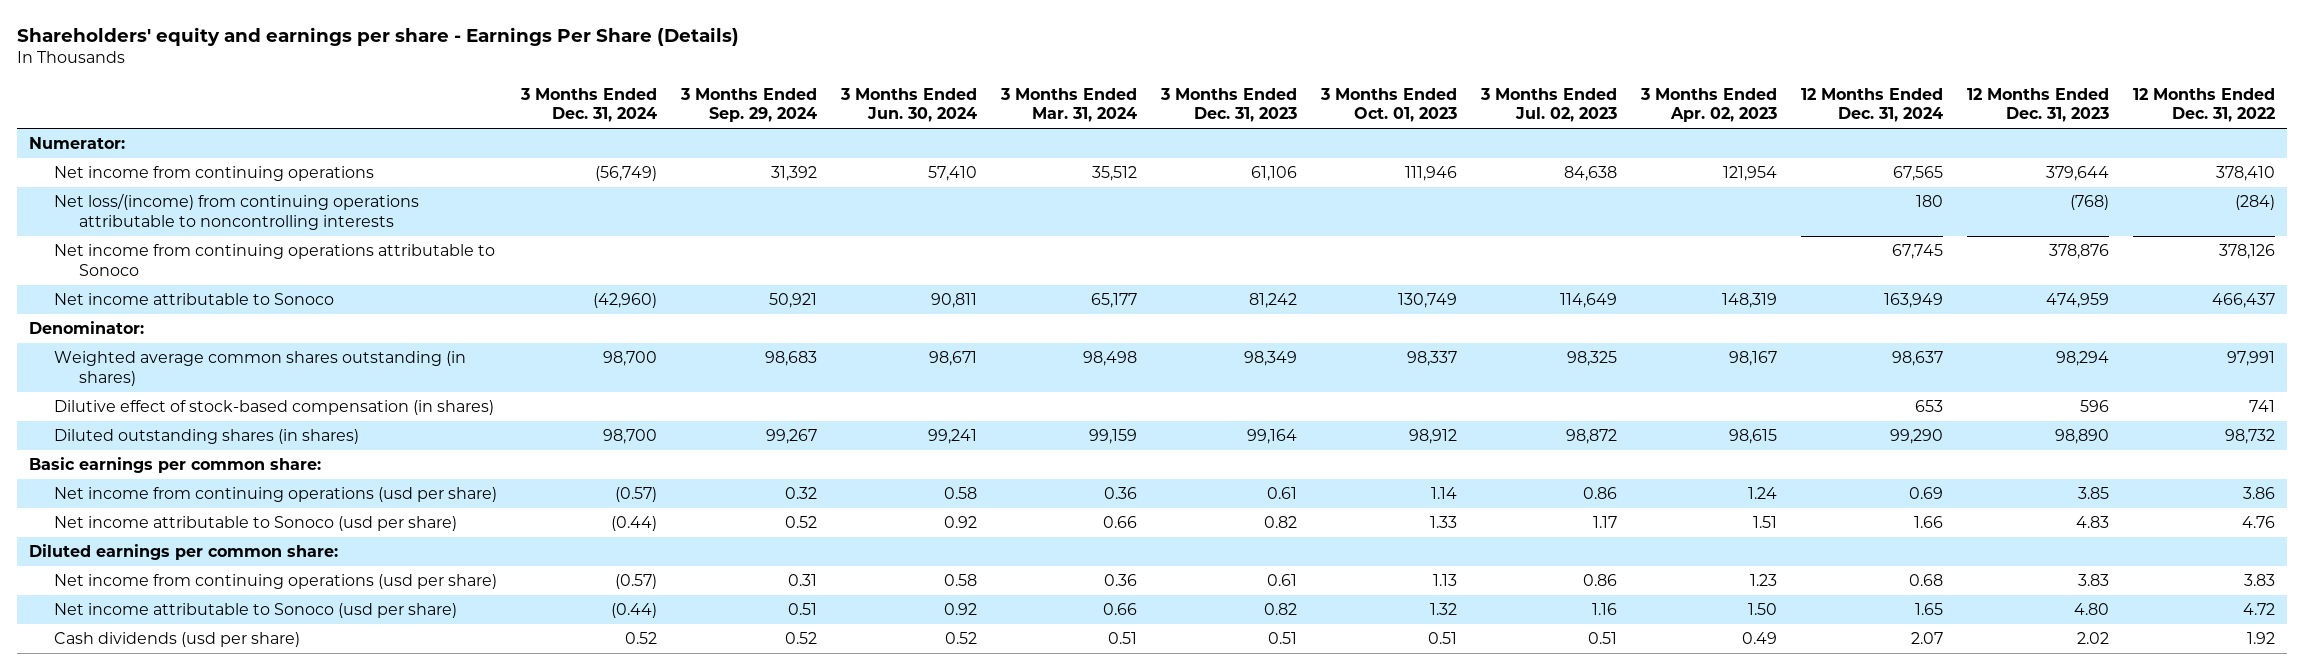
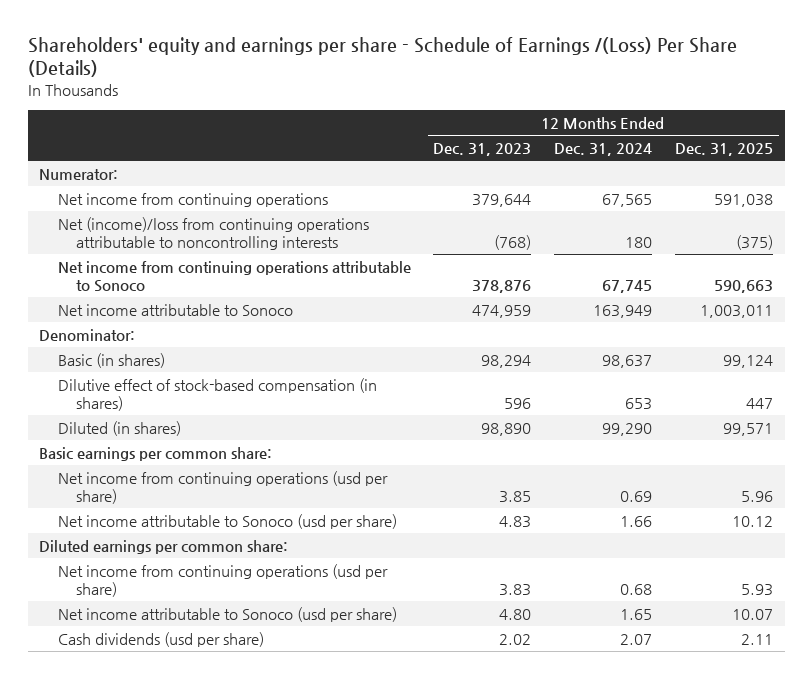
[16,26,739,46] Shareholders' equity and earnings per share - Earnings Per Share (Details) -> [27,37,737,78] Shareholders' equity and earnings per share - Schedule of Earnings /(Loss) Per Share (Details)
[519,87,657,123] 3 Months Ended Dec. 31, 2024 -> none
[679,87,817,123] 3 Months Ended Sep. 29, 2024 -> none
[840,87,978,123] 3 Months Ended Jun. 30, 2024 -> none
[1000,87,1138,123] 3 Months Ended Mar. 31, 2024 -> none
[1160,87,1298,123] 3 Months Ended Dec. 31, 2023 -> none
[1320,87,1458,123] 3 Months Ended Oct. 01, 2023 -> none
[1480,87,1618,123] 3 Months Ended Jul. 02, 2023 -> none
[1640,87,1778,123] 3 Months Ended Apr. 02, 2023 -> none
[2133,87,2276,123] 12 Months Ended Dec. 31, 2022 -> none
none -> [675,143,774,157] Dec. 31, 2025
[53,193,419,231] Net loss/(income) from continuing operations attributable to noncontrolling interests -> [57,216,369,250] Net (income)/loss from continuing operations attributable to noncontrolling interests
[53,351,466,387] Weighted average common shares outstanding (in shares) -> [57,352,165,368] Basic (in shares)
[53,429,359,445] Diluted outstanding shares (in shares) -> [57,420,181,436] Diluted (in shares)

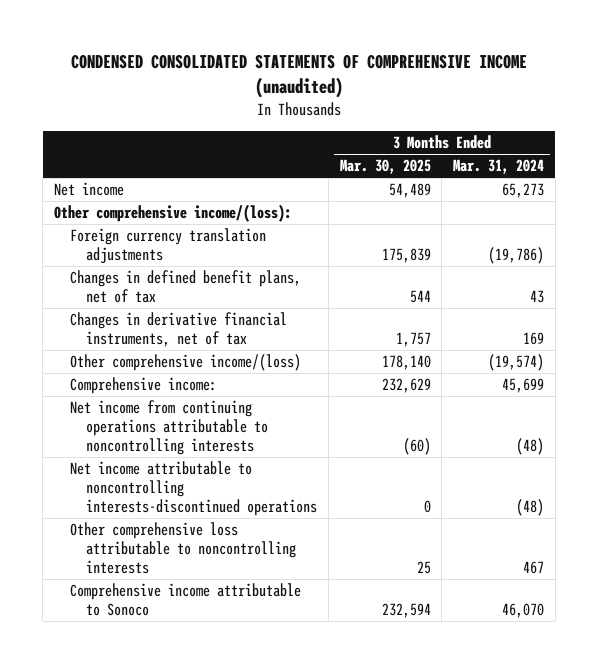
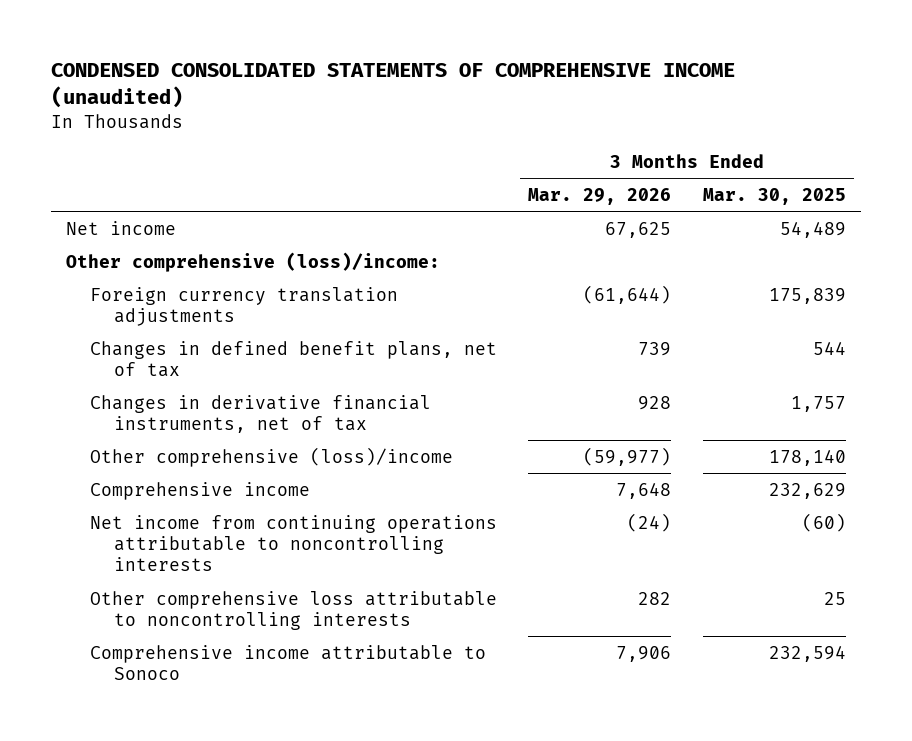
[453,159,545,175] Mar. 31, 2024 -> none
none -> [528,187,672,205] Mar. 29, 2026
[54,204,293,223] Other comprehensive income/(loss): -> [66,251,441,272] Other comprehensive (loss)/income:
[70,354,302,372] Other comprehensive income/(loss) -> [89,446,453,467] Other comprehensive (loss)/income
[70,377,218,395] Comprehensive income: -> [89,481,310,500] Comprehensive income
[70,461,318,516] Net income attributable to noncontrolling interests-discontinued operations -> none

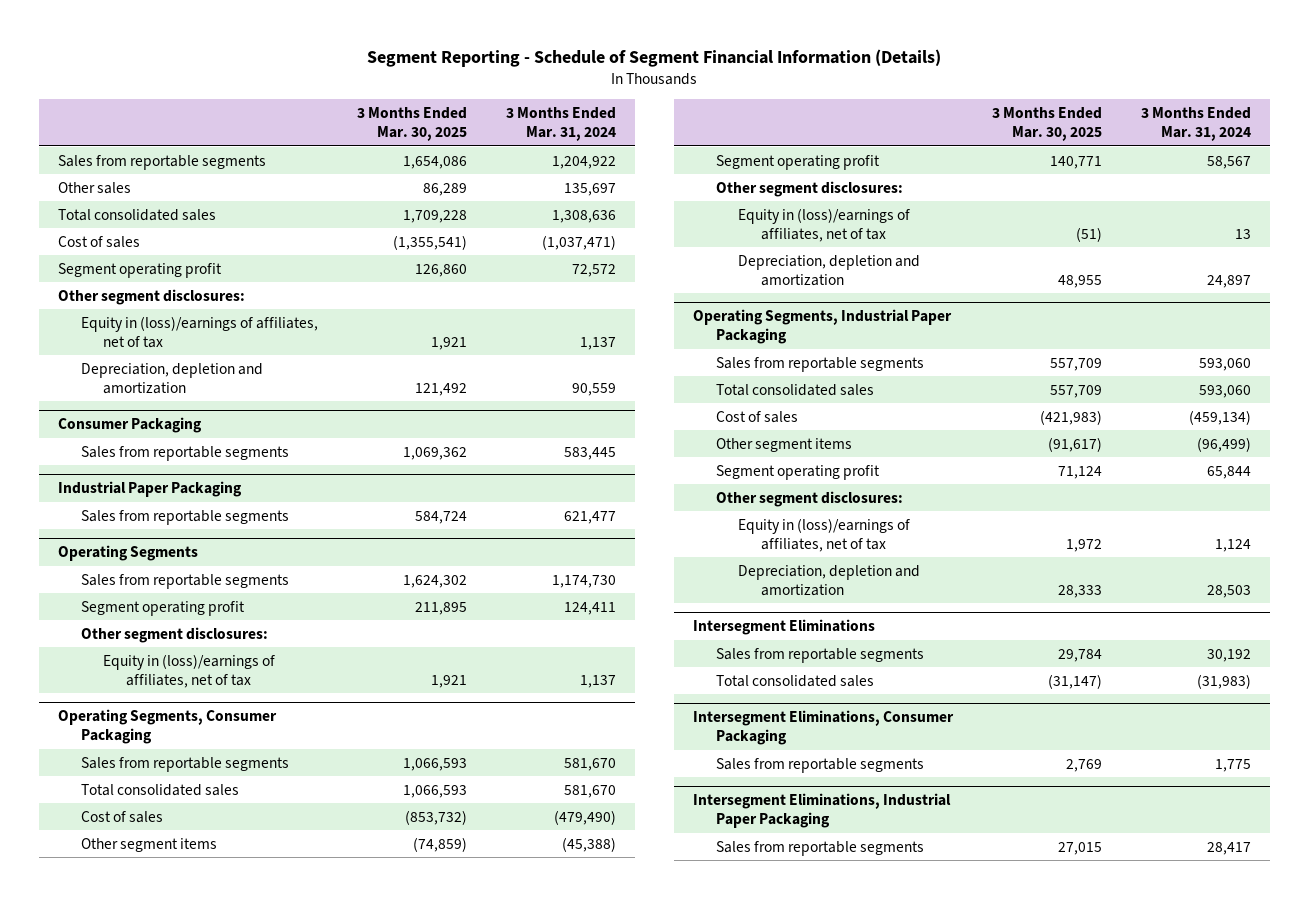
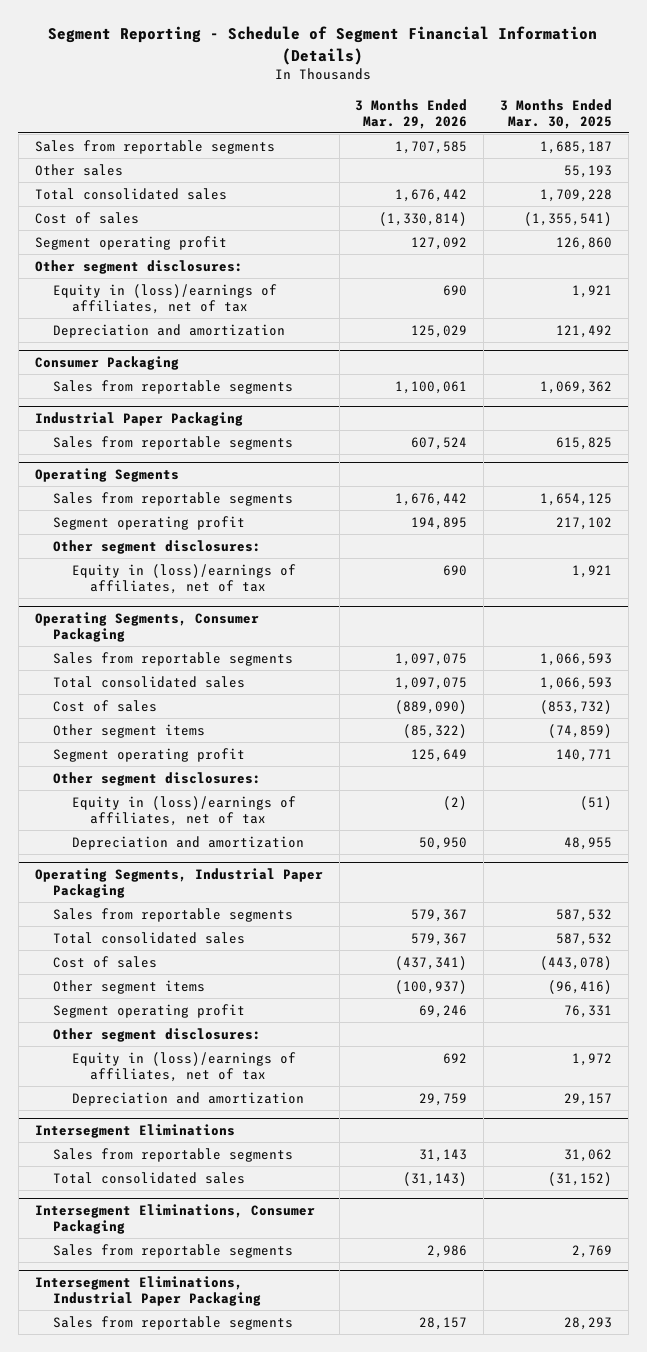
[505,107,616,141] 3 Months Ended Mar. 31, 2024 -> none
none -> [355,98,468,129] 3 Months Ended Mar. 29, 2026
[403,155,468,169] 1,654,086 -> [540,140,613,154] 1,685,187
[423,182,468,196] 86,289 -> [564,164,613,178] 55,193
[80,362,263,394] Depreciation, depletion and amortization -> [53,323,286,338] Depreciation and amortization
[415,510,468,524] 584,724 -> [556,436,613,450] 615,825
[403,574,468,588] 1,624,302 -> [540,492,613,506] 1,654,125
[415,601,468,615] 211,895 -> [556,516,613,530] 217,102
[738,254,921,286] Depreciation, depletion and amortization -> [71,835,304,850] Depreciation and amortization
[1049,357,1102,371] 557,709 -> [556,908,613,922] 587,532
[1049,384,1102,398] 557,709 -> [556,932,613,946] 587,532
[1039,409,1102,425] (421,983) -> [540,955,613,970] (443,078)
[1047,436,1102,452] (91,617) -> [548,979,613,994] (96,416)
[1057,465,1102,479] 71,124 -> [564,1004,613,1018] 76,331
[738,564,921,596] Depreciation, depletion and amortization -> [71,1091,304,1106] Depreciation and amortization
[1057,584,1102,598] 28,333 -> [564,1092,613,1106] 29,157
[1057,648,1102,662] 29,784 -> [564,1148,613,1162] 31,062
[1047,673,1102,689] (31,147) -> [548,1171,613,1186] (31,152)
[1057,841,1102,855] 27,015 -> [564,1316,613,1330] 28,293

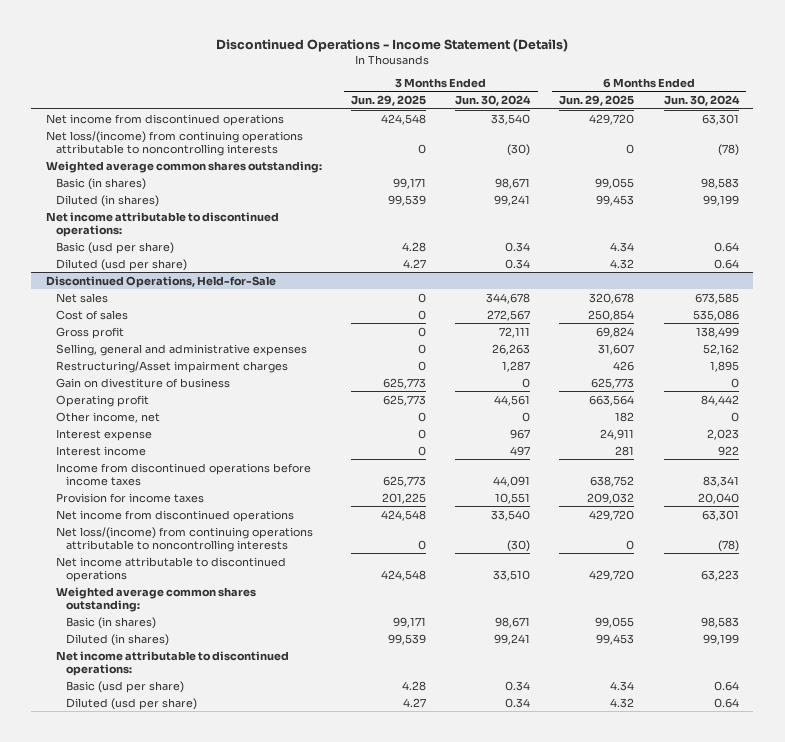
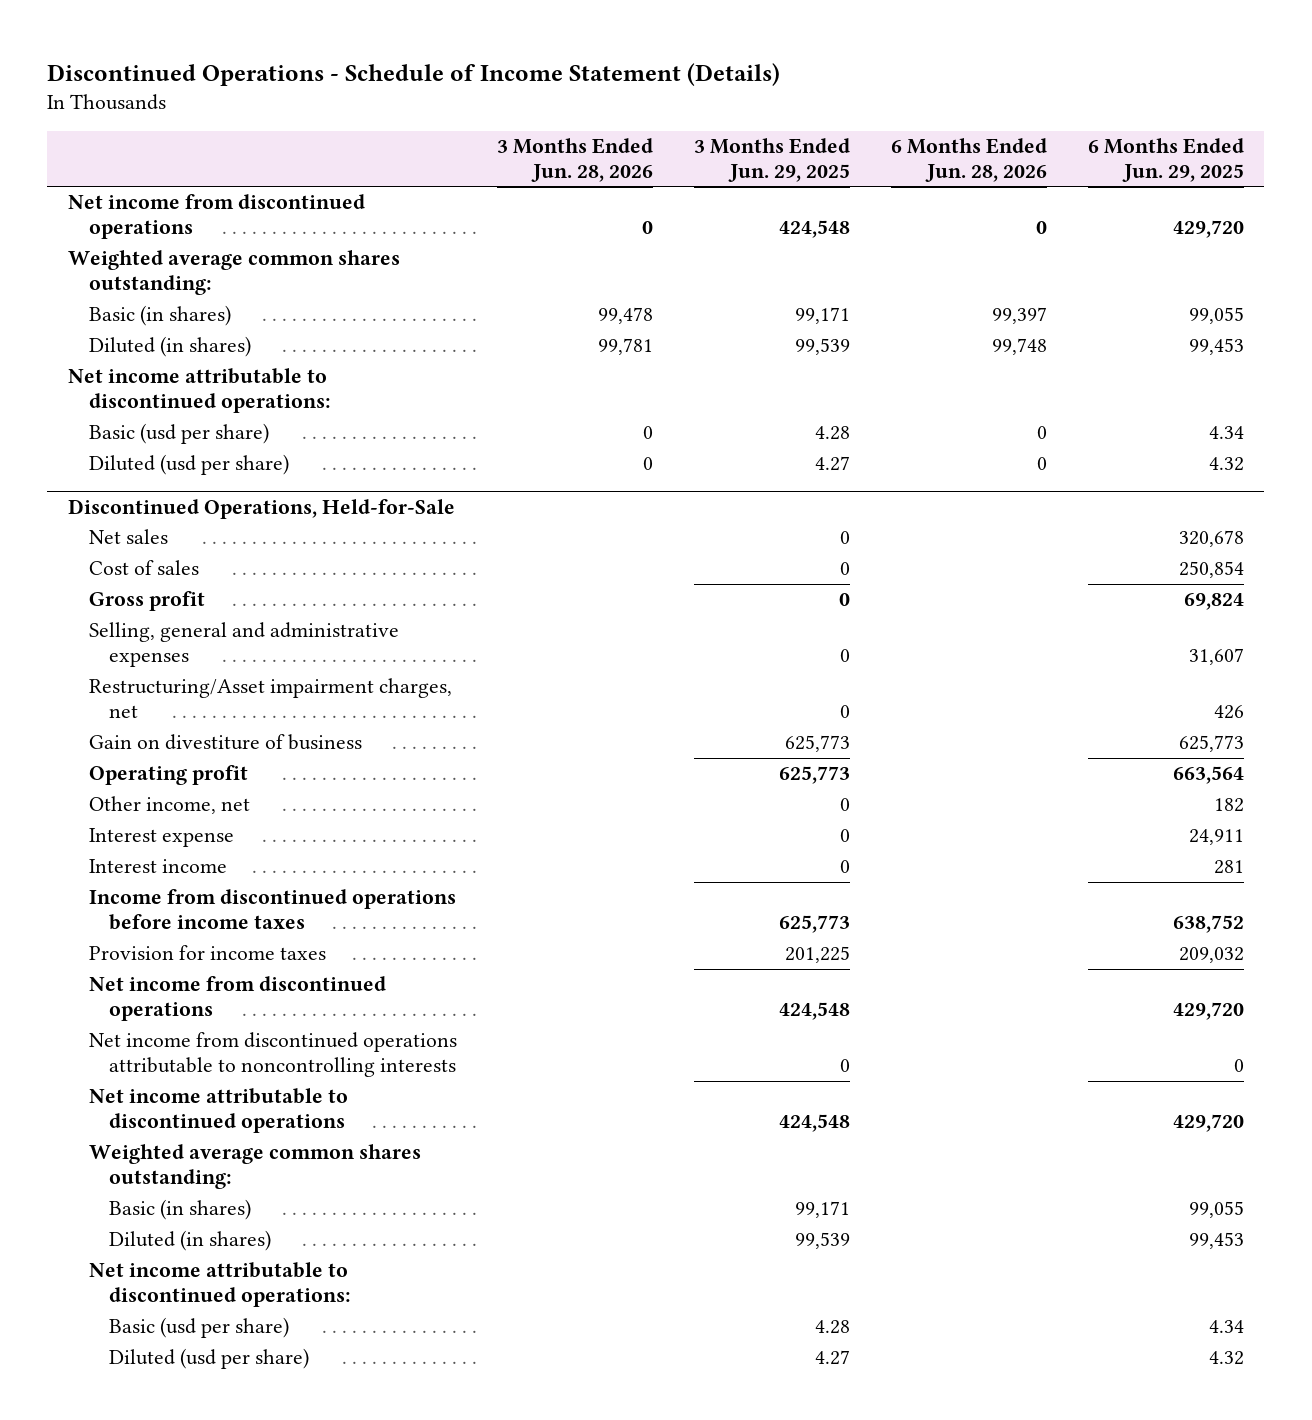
[216,38,569,52] Discontinued Operations - Income Statement (Details) -> [47,62,781,86] Discontinued Operations - Schedule of Income Statement (Details)
[455,95,532,107] Jun. 30, 2024 -> none
[663,95,740,107] Jun. 30, 2024 -> none
none -> [497,138,654,182] 3 Months Ended Jun. 28, 2026
none -> [890,138,1047,182] 6 Months Ended Jun. 28, 2026
[46,130,304,156] Net loss/(income) from continuing operations attributable to noncontrolling interests -> none
[55,360,288,373] Restructuring/Asset impairment charges -> [88,678,452,719] Restructuring/Asset impairment charges, net
[55,526,313,552] Net loss/(income) from continuing operations attributable to noncontrolling interests -> [88,1032,457,1078] Net income from discontinued operations attributable to noncontrolling interests

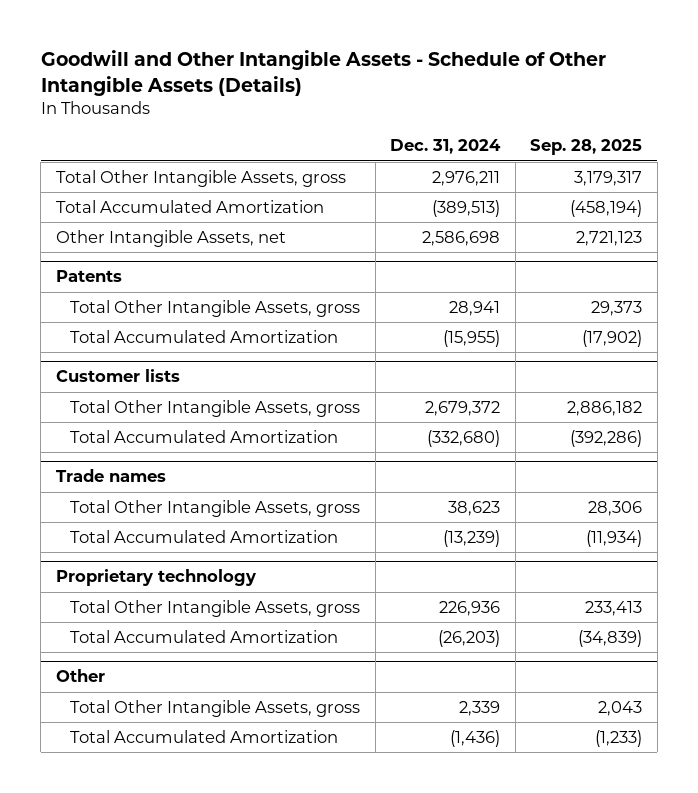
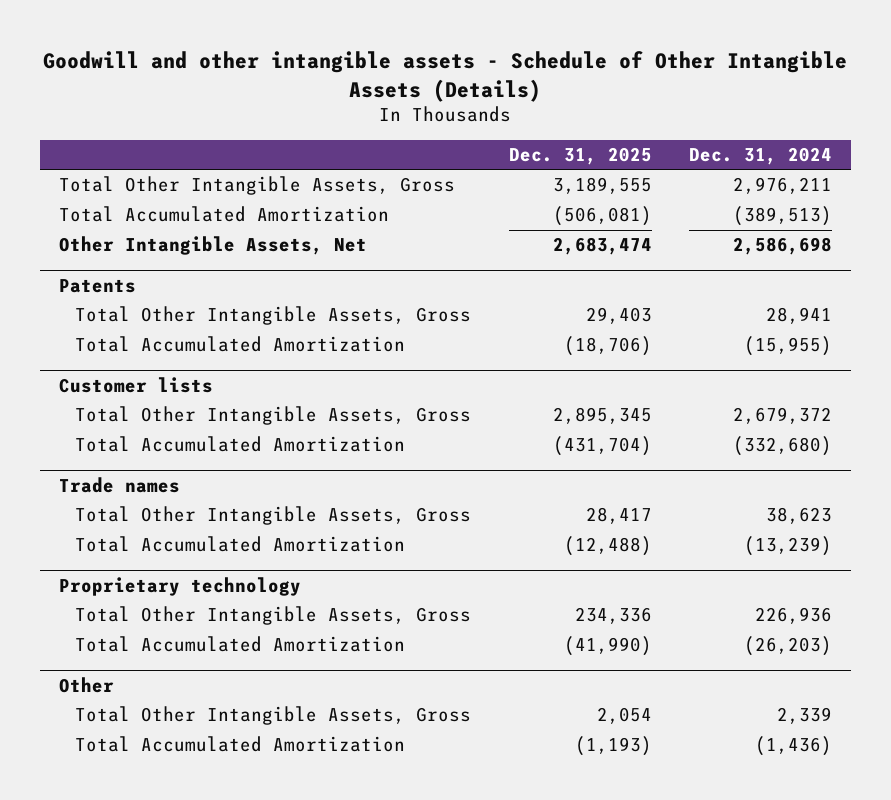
[40,50,606,96] Goodwill and Other Intangible Assets - Schedule of Other Intangible Assets (Details) -> [43,51,848,102] Goodwill and other intangible assets - Schedule of Other Intangible Assets (Details)
[530,139,643,156] Sep. 28, 2025 -> none
none -> [508,146,652,165] Dec. 31, 2025
[56,169,347,187] Total Other Intangible Assets, gross -> [58,176,455,196] Total Other Intangible Assets, Gross
[56,229,287,247] Other Intangible Assets, net -> [58,236,367,256] Other Intangible Assets, Net
[70,299,361,317] Total Other Intangible Assets, gross -> [75,306,472,326] Total Other Intangible Assets, Gross
[70,399,361,417] Total Other Intangible Assets, gross -> [75,406,472,426] Total Other Intangible Assets, Gross
[70,499,361,517] Total Other Intangible Assets, gross -> [75,506,472,526] Total Other Intangible Assets, Gross
[70,599,361,617] Total Other Intangible Assets, gross -> [75,606,472,626] Total Other Intangible Assets, Gross
[70,699,361,717] Total Other Intangible Assets, gross -> [75,706,472,726] Total Other Intangible Assets, Gross

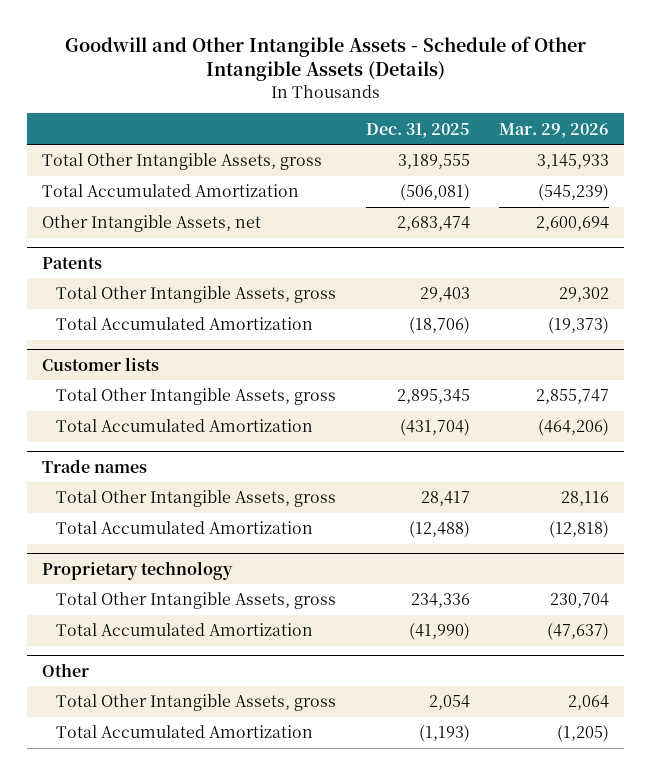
[43,51,848,102] Goodwill and other intangible assets - Schedule of Other Intangible Assets (Details) -> [64,35,586,82] Goodwill and Other Intangible Assets - Schedule of Other Intangible Assets (Details)
[689,146,833,165] Dec. 31, 2024 -> none
none -> [499,122,610,138] Mar. 29, 2026
[58,176,455,196] Total Other Intangible Assets, Gross -> [42,153,323,171] Total Other Intangible Assets, gross
[58,236,367,256] Other Intangible Assets, Net -> [42,215,262,233] Other Intangible Assets, net
[75,306,472,326] Total Other Intangible Assets, Gross -> [56,286,337,304] Total Other Intangible Assets, gross
[75,406,472,426] Total Other Intangible Assets, Gross -> [56,388,337,406] Total Other Intangible Assets, gross
[75,506,472,526] Total Other Intangible Assets, Gross -> [56,490,337,508] Total Other Intangible Assets, gross
[75,606,472,626] Total Other Intangible Assets, Gross -> [56,592,337,610] Total Other Intangible Assets, gross
[75,706,472,726] Total Other Intangible Assets, Gross -> [56,694,337,712] Total Other Intangible Assets, gross

